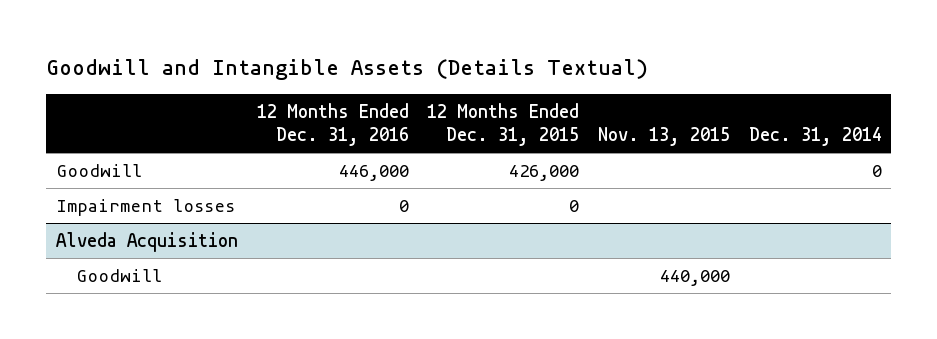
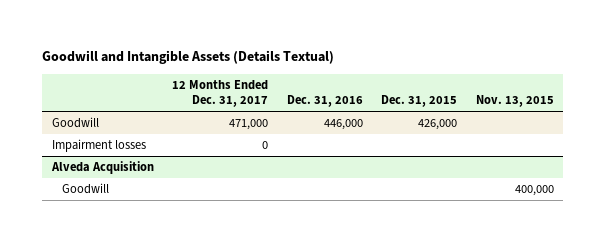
[256,103,409,147] 12 Months Ended Dec. 31, 2016 -> none
[427,103,580,147] 12 Months Ended Dec. 31, 2015 -> none
[748,127,882,147] Dec. 31, 2014 -> none
none -> [172,80,269,108] 12 Months Ended Dec. 31, 2017
none -> [286,95,363,108] Dec. 31, 2016
none -> [381,95,458,108] Dec. 31, 2015
[659,270,730,287] 440,000 -> [514,185,554,197] 400,000

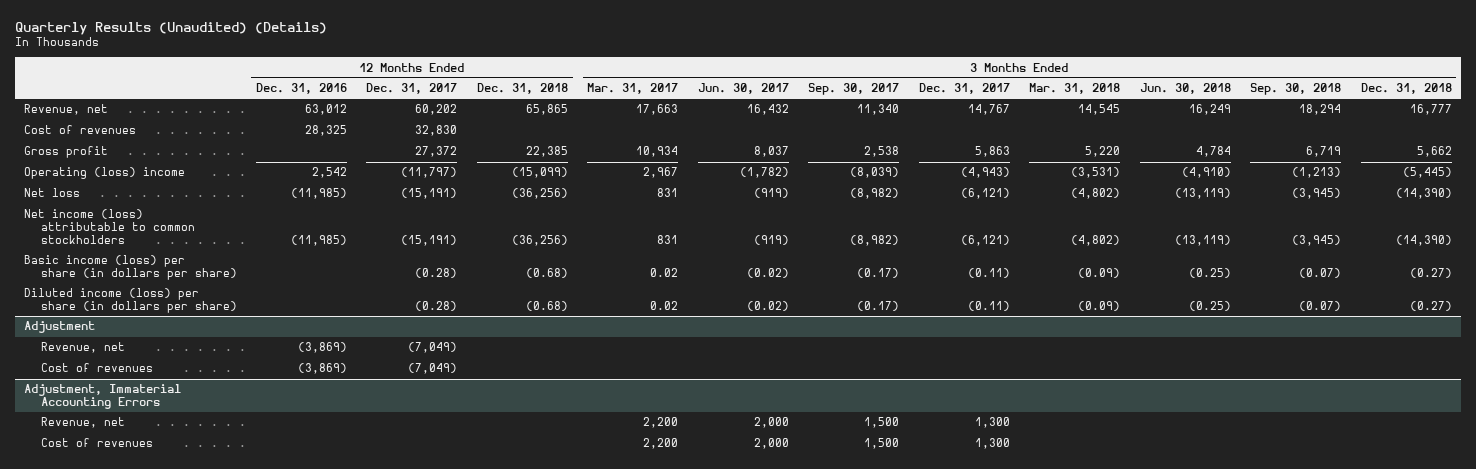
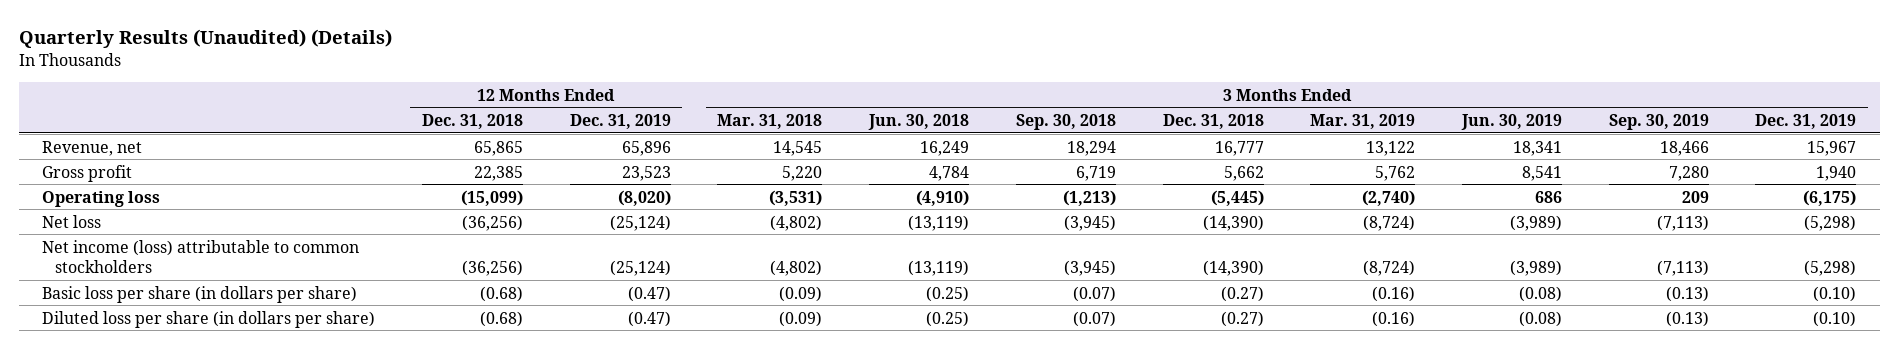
[255,83,347,95] Dec. 31, 2016 -> none
[366,83,458,95] Dec. 31, 2017 -> none
[587,83,679,95] Mar. 31, 2017 -> none
[697,83,789,95] Jun. 30, 2017 -> none
[808,83,900,96] Sep. 30, 2017 -> none
[918,83,1010,95] Dec. 31, 2017 -> none
none -> [569,114,671,130] Dec. 31, 2019
none -> [1310,114,1416,130] Mar. 31, 2019
none -> [1460,114,1562,131] Jun. 30, 2019
none -> [1608,114,1709,131] Sep. 30, 2019
none -> [1755,114,1857,130] Dec. 31, 2019
[24,125,137,135] Cost of revenues -> none
[24,167,186,180] Operating (loss) income -> [42,190,161,207] Operating loss
[24,321,96,334] Adjustment -> none
[40,342,125,354] Revenue, net -> none
[40,363,153,373] Cost of revenues -> none
[24,384,182,410] Adjustment, Immaterial Accounting Errors -> none
[40,417,125,429] Revenue, net -> none
[40,438,153,448] Cost of revenues -> none
[24,255,237,281] Basic income (loss) per share (in dollars per share) -> [42,285,358,303] Basic loss per share (in dollars per share)
[24,288,237,314] Diluted income (loss) per share (in dollars per share) -> [42,310,376,328] Diluted loss per share (in dollars per share)

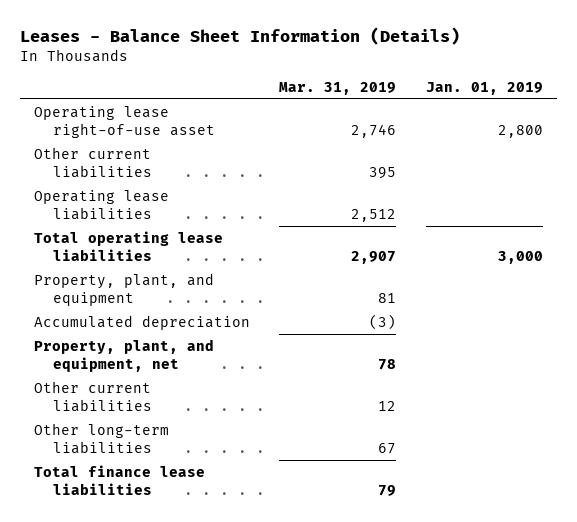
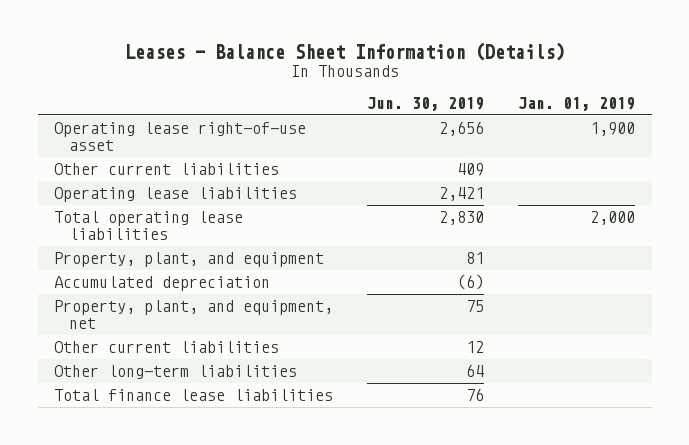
[279,81,397,95] Mar. 31, 2019 -> none
none -> [367,96,485,111] Jun. 30, 2019
[497,124,543,138] 2,800 -> [589,122,635,137] 1,900
[497,250,543,264] 3,000 -> [589,211,635,226] 2,000

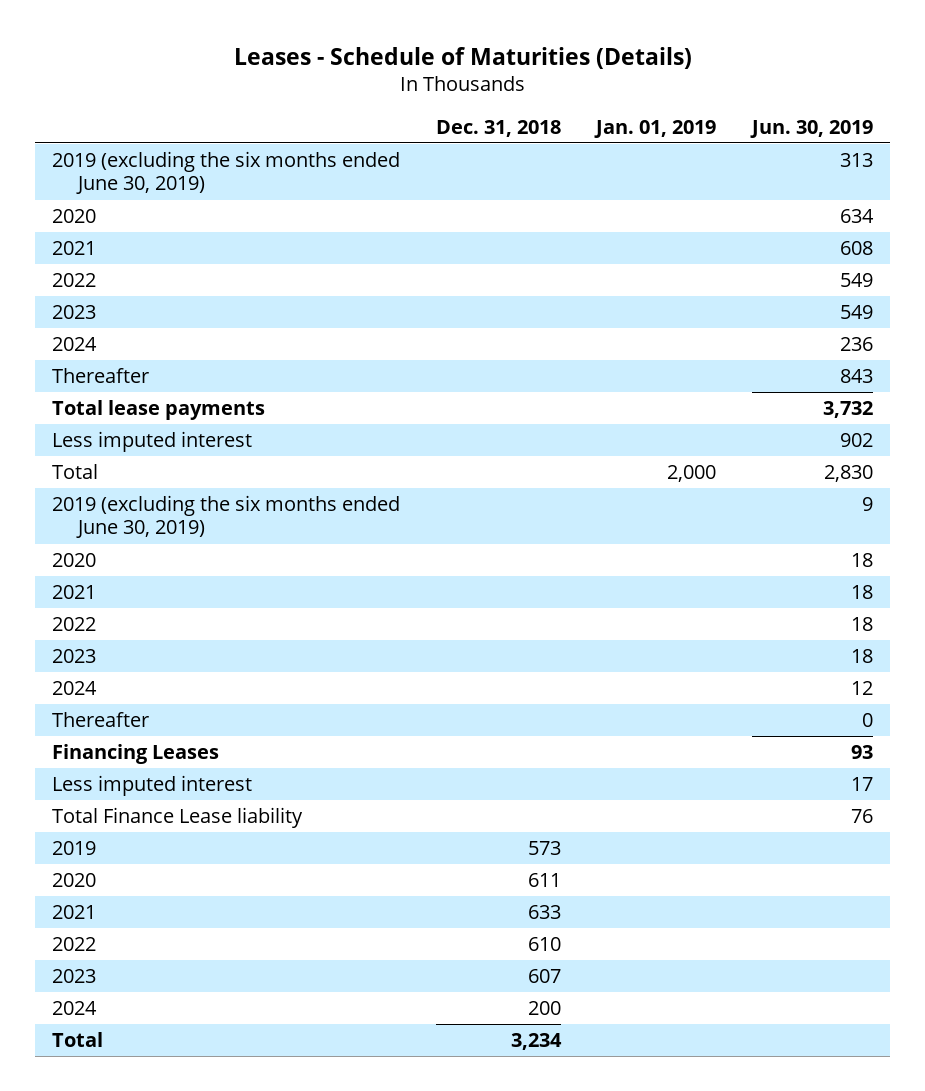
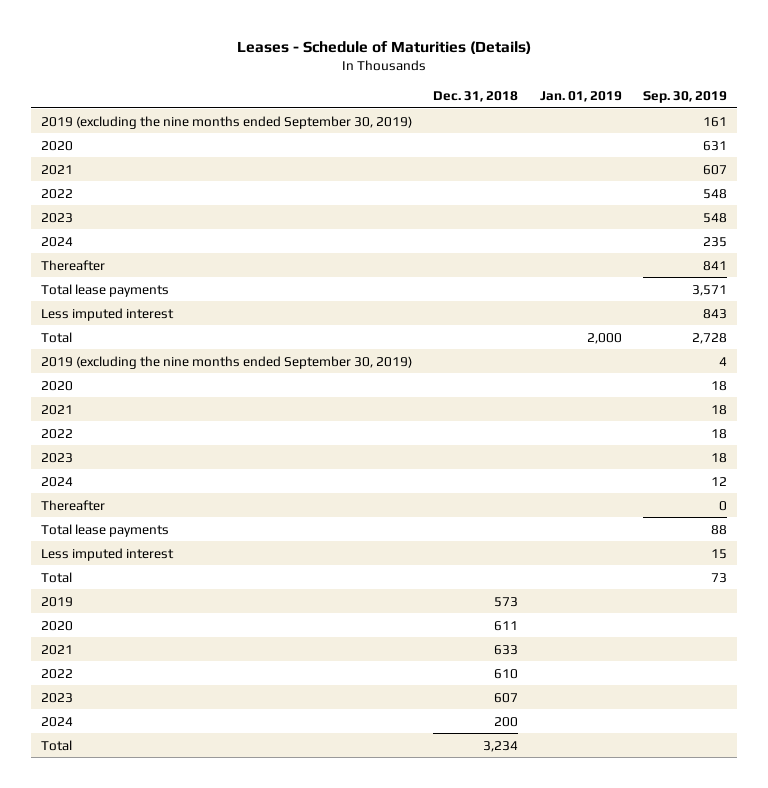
[749,119,873,138] Jun. 30, 2019 -> none
none -> [642,91,727,104] Sep. 30, 2019
[52,151,401,195] 2019 (excluding the six months ended June 30, 2019) -> [41,115,413,129] 2019 (excluding the nine months ended September 30, 2019)
[52,495,401,539] 2019 (excluding the six months ended June 30, 2019) -> [41,355,413,369] 2019 (excluding the nine months ended September 30, 2019)
[52,744,220,765] Financing Leases -> [41,523,170,537] Total lease payments
[52,807,304,829] Total Finance Lease liability -> [41,571,73,583] Total

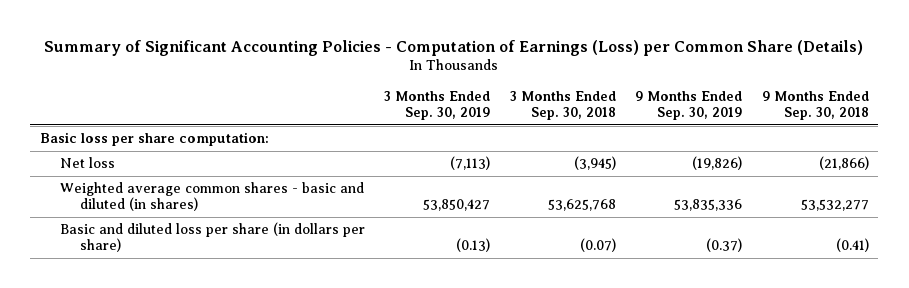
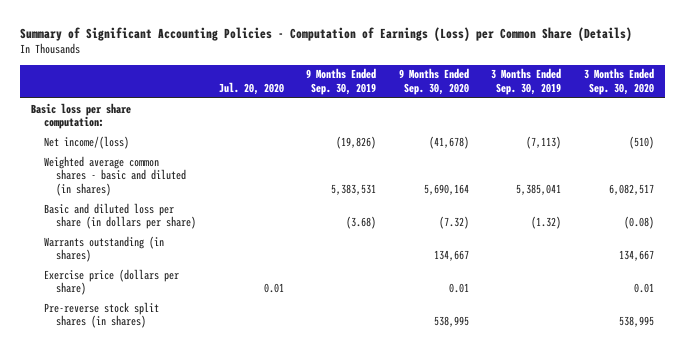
[509,91,616,121] 3 Months Ended Sep. 30, 2018 -> none
[761,91,869,121] 9 Months Ended Sep. 30, 2018 -> none
none -> [218,81,284,95] Jul. 20, 2020
none -> [398,68,469,95] 9 Months Ended Sep. 30, 2020
none -> [583,68,654,95] 3 Months Ended Sep. 30, 2020
[59,157,115,169] Net loss -> [43,135,129,149] Net income/(loss)
[423,199,491,212] 53,850,427 -> [516,183,562,195] 5,385,041
[674,199,743,212] 53,835,336 -> [331,183,377,195] 5,383,531
[456,238,491,253] (0.13) -> [531,216,562,230] (1.32)
[706,238,743,253] (0.37) -> [346,216,377,230] (3.68)
none -> [43,235,164,263] Warrants outstanding (in shares)
none -> [43,268,179,296] Exercise price (dollars per share)
none -> [43,301,159,329] Pre-reverse stock split shares (in shares)

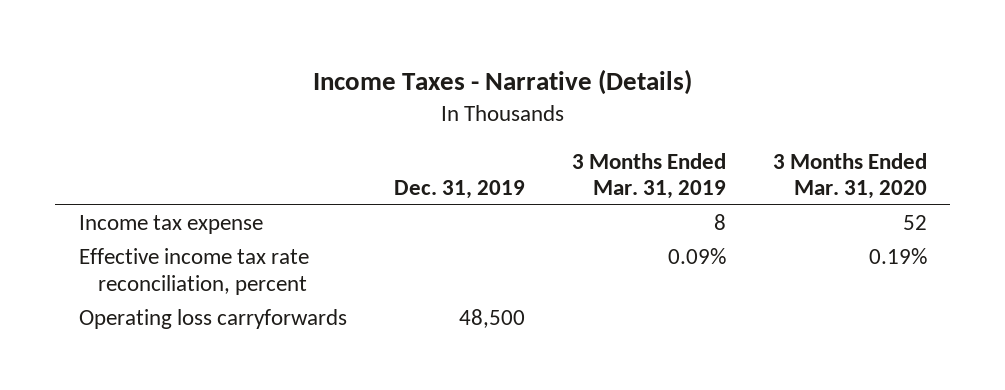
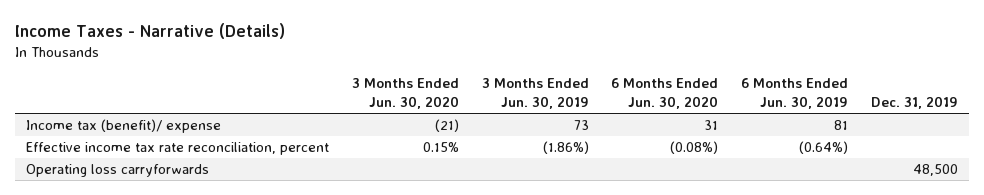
[571,152,726,200] 3 Months Ended Mar. 31, 2019 -> none
[772,152,927,200] 3 Months Ended Mar. 31, 2020 -> none
none -> [351,78,459,109] 3 Months Ended Jun. 30, 2020
none -> [481,78,589,109] 3 Months Ended Jun. 30, 2019
none -> [611,78,719,109] 6 Months Ended Jun. 30, 2020
none -> [741,78,849,109] 6 Months Ended Jun. 30, 2019
[78,215,263,235] Income tax expense -> [25,119,221,134] Income tax (benefit)/ expense

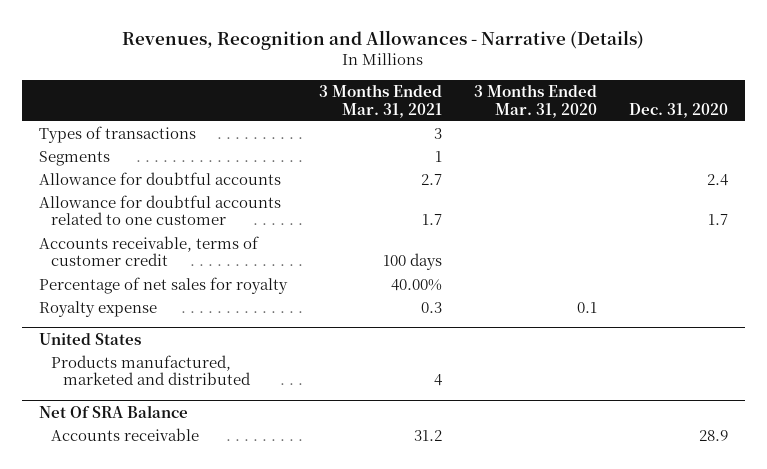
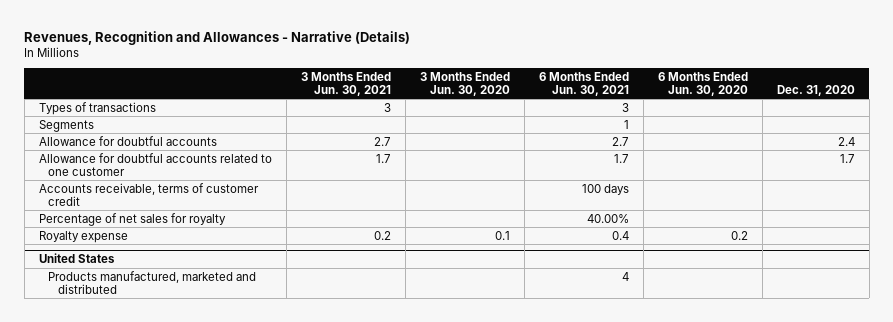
[318,84,442,118] 3 Months Ended Mar. 31, 2021 -> none
[474,84,598,118] 3 Months Ended Mar. 31, 2020 -> none
none -> [300,71,391,96] 3 Months Ended Jun. 30, 2021
none -> [419,71,510,96] 3 Months Ended Jun. 30, 2020
none -> [538,71,629,96] 6 Months Ended Jun. 30, 2021
none -> [657,71,748,96] 6 Months Ended Jun. 30, 2020
[38,404,188,418] Net Of SRA Balance -> none
[51,428,200,442] Accounts receivable -> none

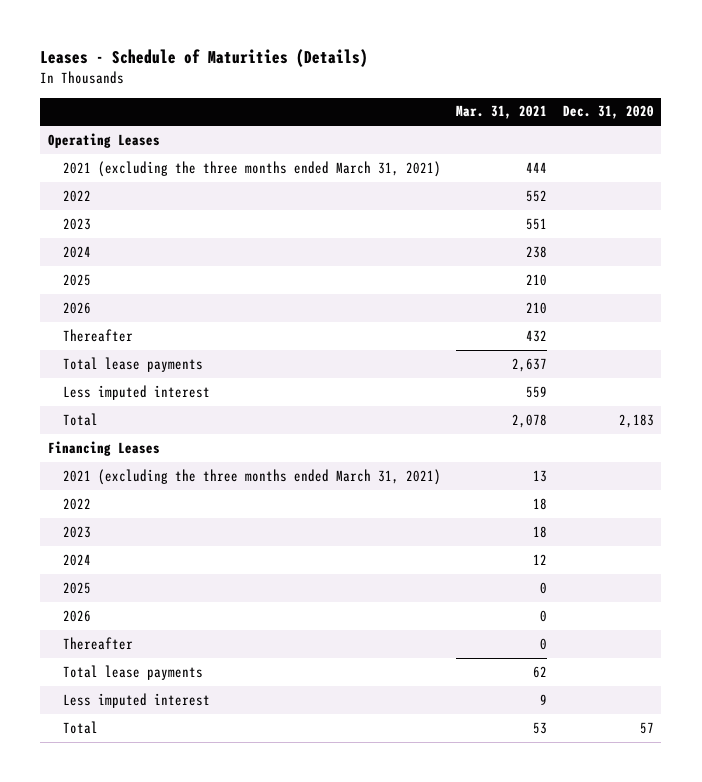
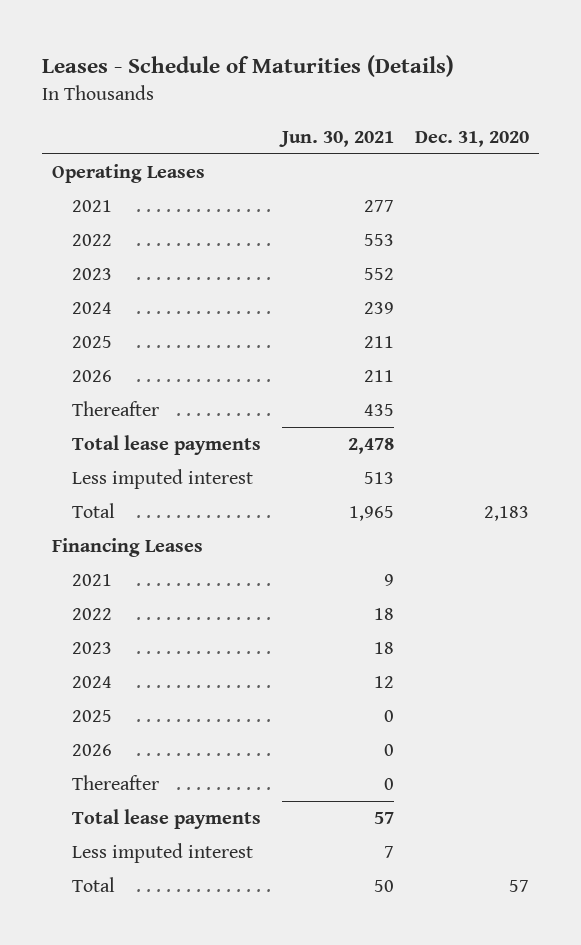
[456,105,548,120] Mar. 31, 2021 -> none
none -> [278,130,394,147] Jun. 30, 2021
[63,160,442,177] 2021 (excluding the three months ended March 31, 2021) -> [71,200,112,213] 2021
[63,468,442,485] 2021 (excluding the three months ended March 31, 2021) -> [71,574,112,587] 2021

